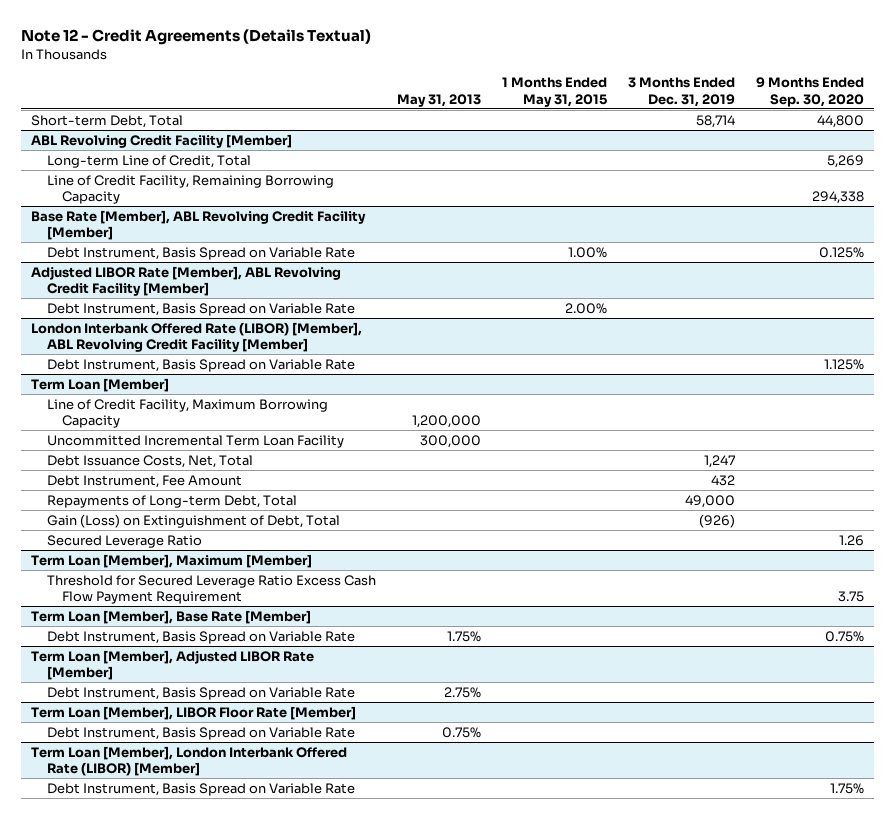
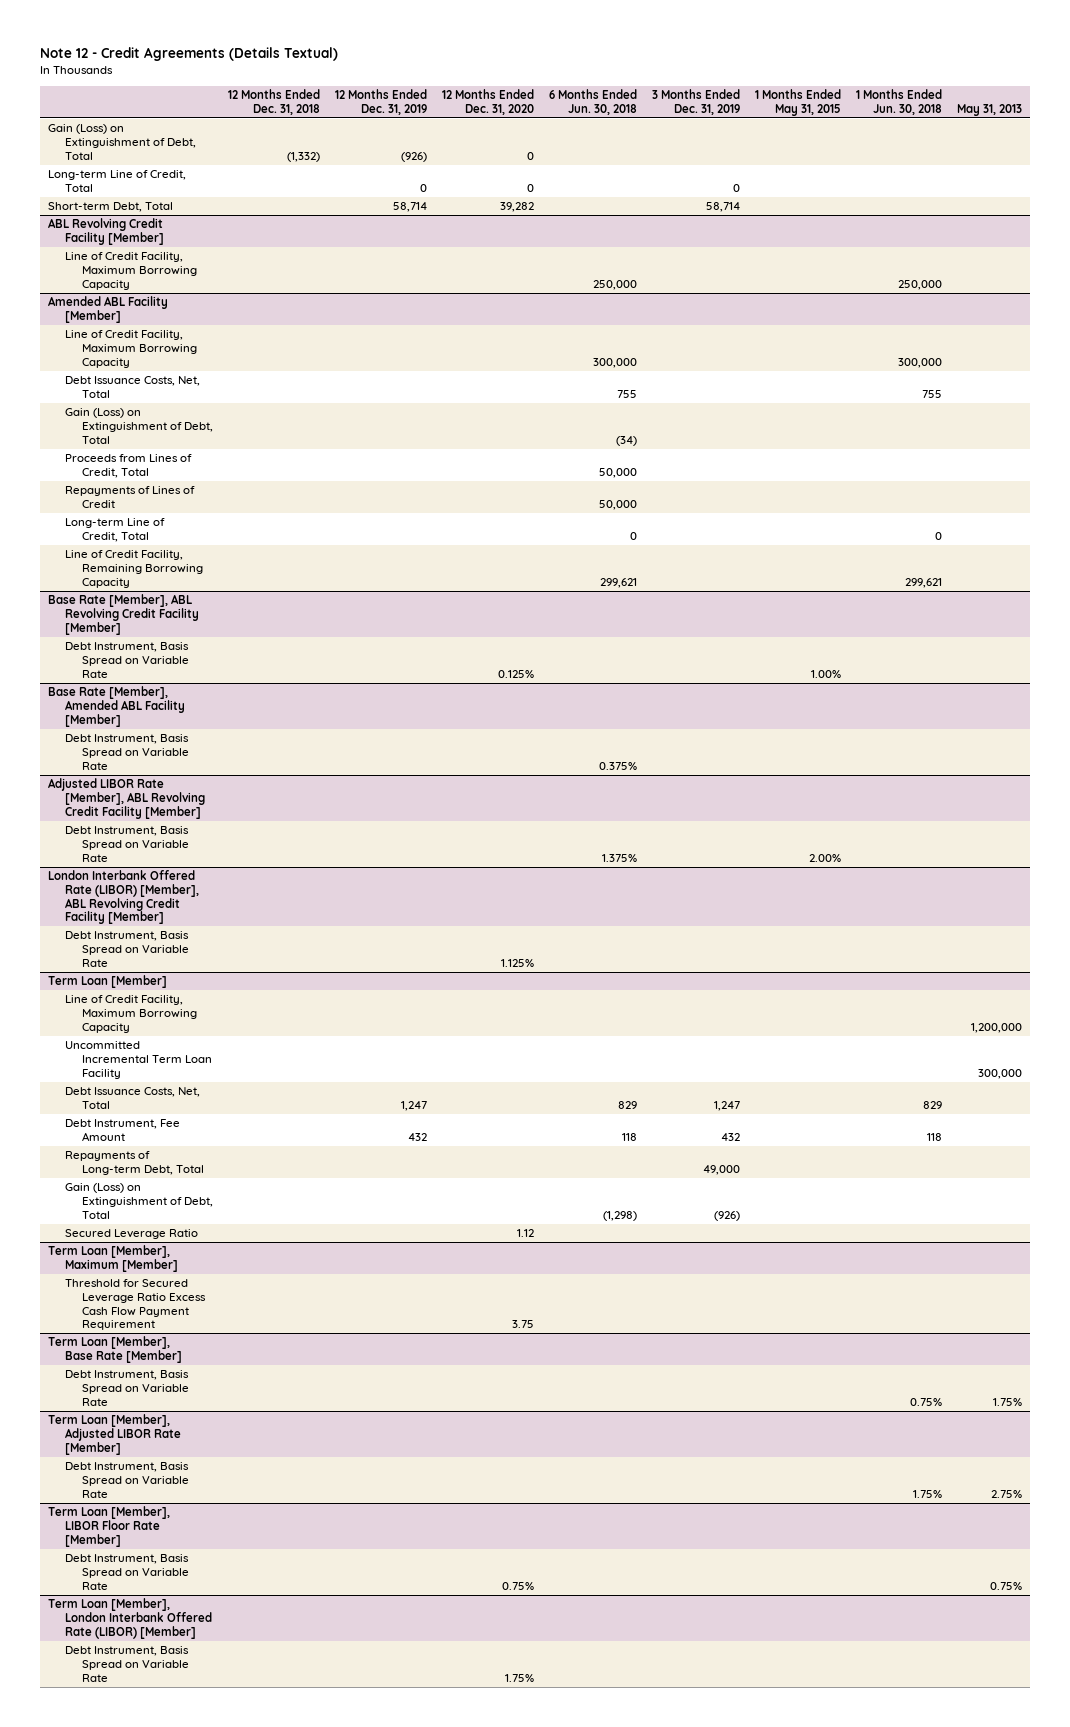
[755,77,864,107] 9 Months Ended Sep. 30, 2020 -> none
none -> [228,89,321,115] 12 Months Ended Dec. 31, 2018
none -> [335,89,428,115] 12 Months Ended Dec. 31, 2019
none -> [442,89,535,115] 12 Months Ended Dec. 31, 2020
none -> [549,89,638,115] 6 Months Ended Jun. 30, 2018
none -> [856,89,943,115] 1 Months Ended Jun. 30, 2018
none -> [47,124,196,160] Gain (Loss) on Extinguishment of Debt, Total
none -> [47,170,186,192] Long-term Line of Credit, Total
[46,154,251,168] Long-term Line of Credit, Total -> none
[46,174,334,205] Line of Credit Facility, Remaining Borrowing Capacity -> [64,252,198,290] Line of Credit Facility, Maximum Borrowing Capacity
none -> [47,296,168,323] Amended ABL Facility [Member]
none -> [64,330,198,368] Line of Credit Facility, Maximum Borrowing Capacity
none -> [64,376,200,398] Debt Issuance Costs, Net, Total
none -> [64,408,214,444] Gain (Loss) on Extinguishment of Debt, Total
none -> [64,454,192,478] Proceeds from Lines of Credit, Total
none -> [64,486,195,508] Repayments of Lines of Credit
none -> [64,518,165,542] Long-term Line of Credit, Total
none -> [64,550,204,588] Line of Credit Facility, Remaining Borrowing Capacity
none -> [47,686,185,727] Base Rate [Member], Amended ABL Facility [Member]
none -> [64,734,190,770] Debt Instrument, Basis Spread on Variable Rate

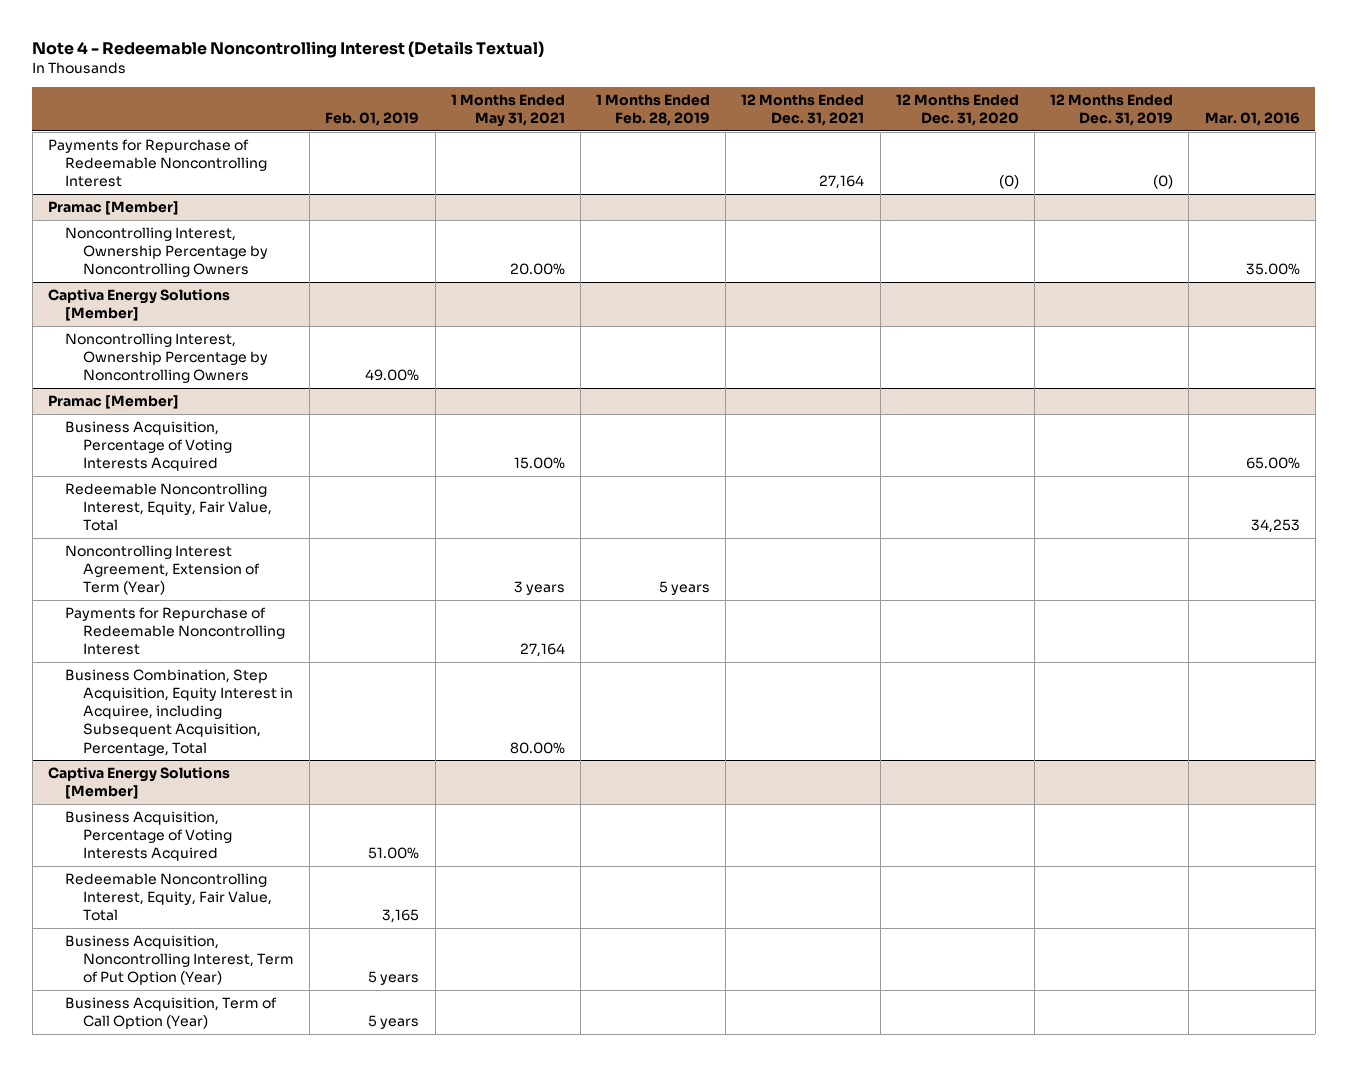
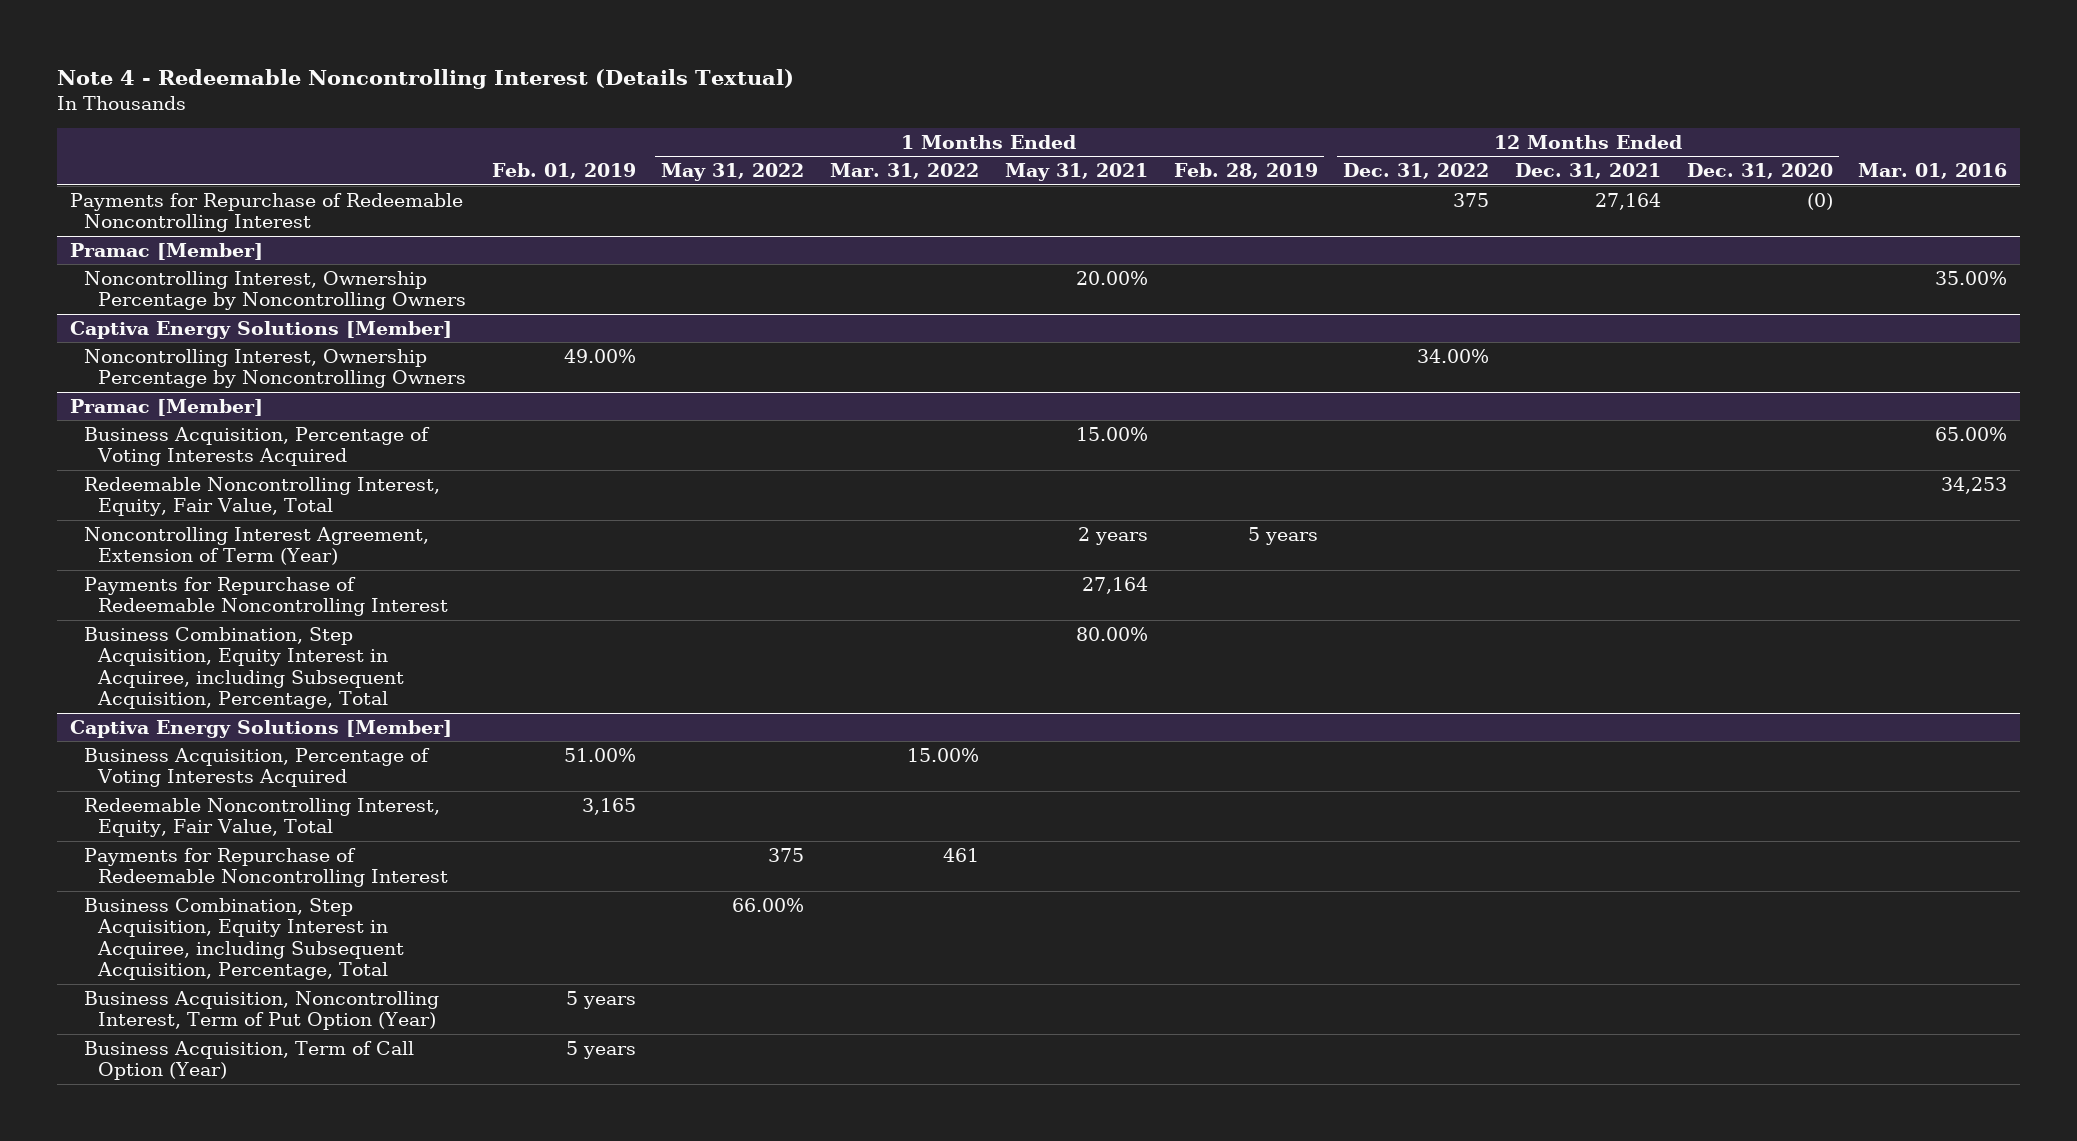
[1050,93,1174,126] 12 Months Ended Dec. 31, 2019 -> none
none -> [661,163,805,182] May 31, 2022
none -> [830,163,980,180] Mar. 31, 2022
none -> [1343,163,1490,180] Dec. 31, 2022
[513,581,565,596] 3 years -> [1077,526,1148,545] 2 years
none -> [83,847,449,888] Payments for Repurchase of Redeemable Noncontrolling Interest
none -> [83,897,405,981] Business Combination, Step Acquisition, Equity Interest in Acquiree, including Subsequent Acquisition, Percentage, Total

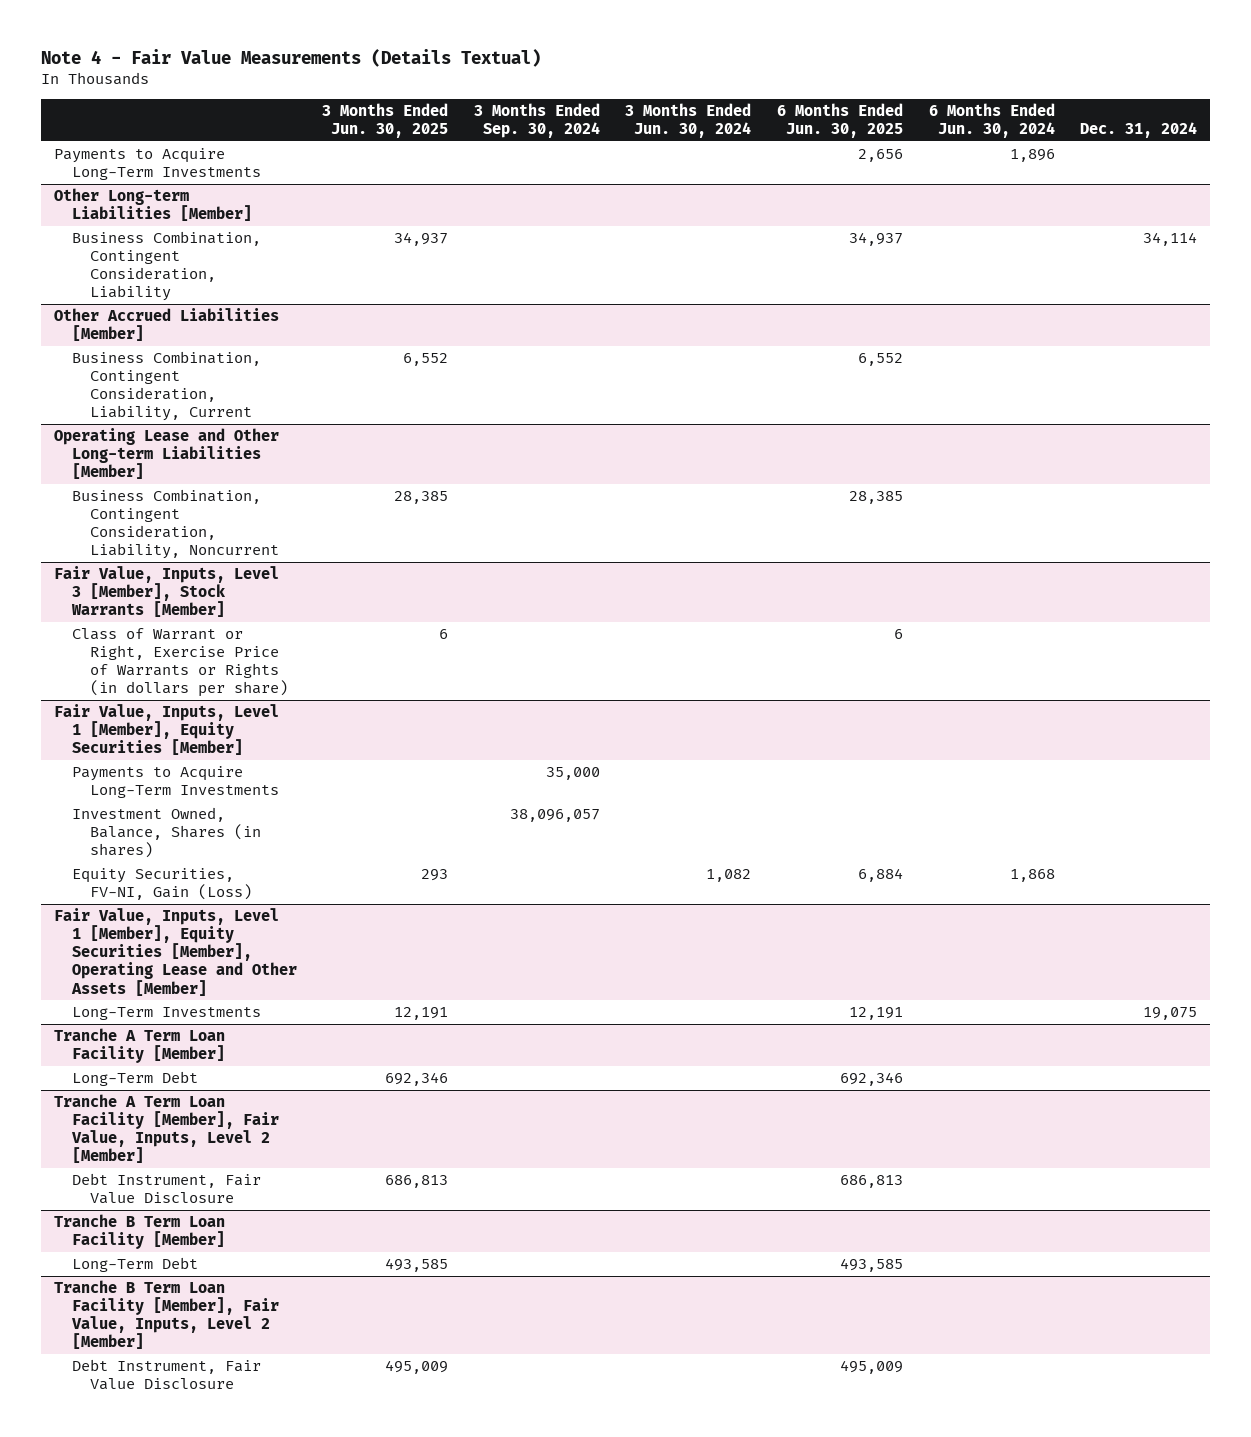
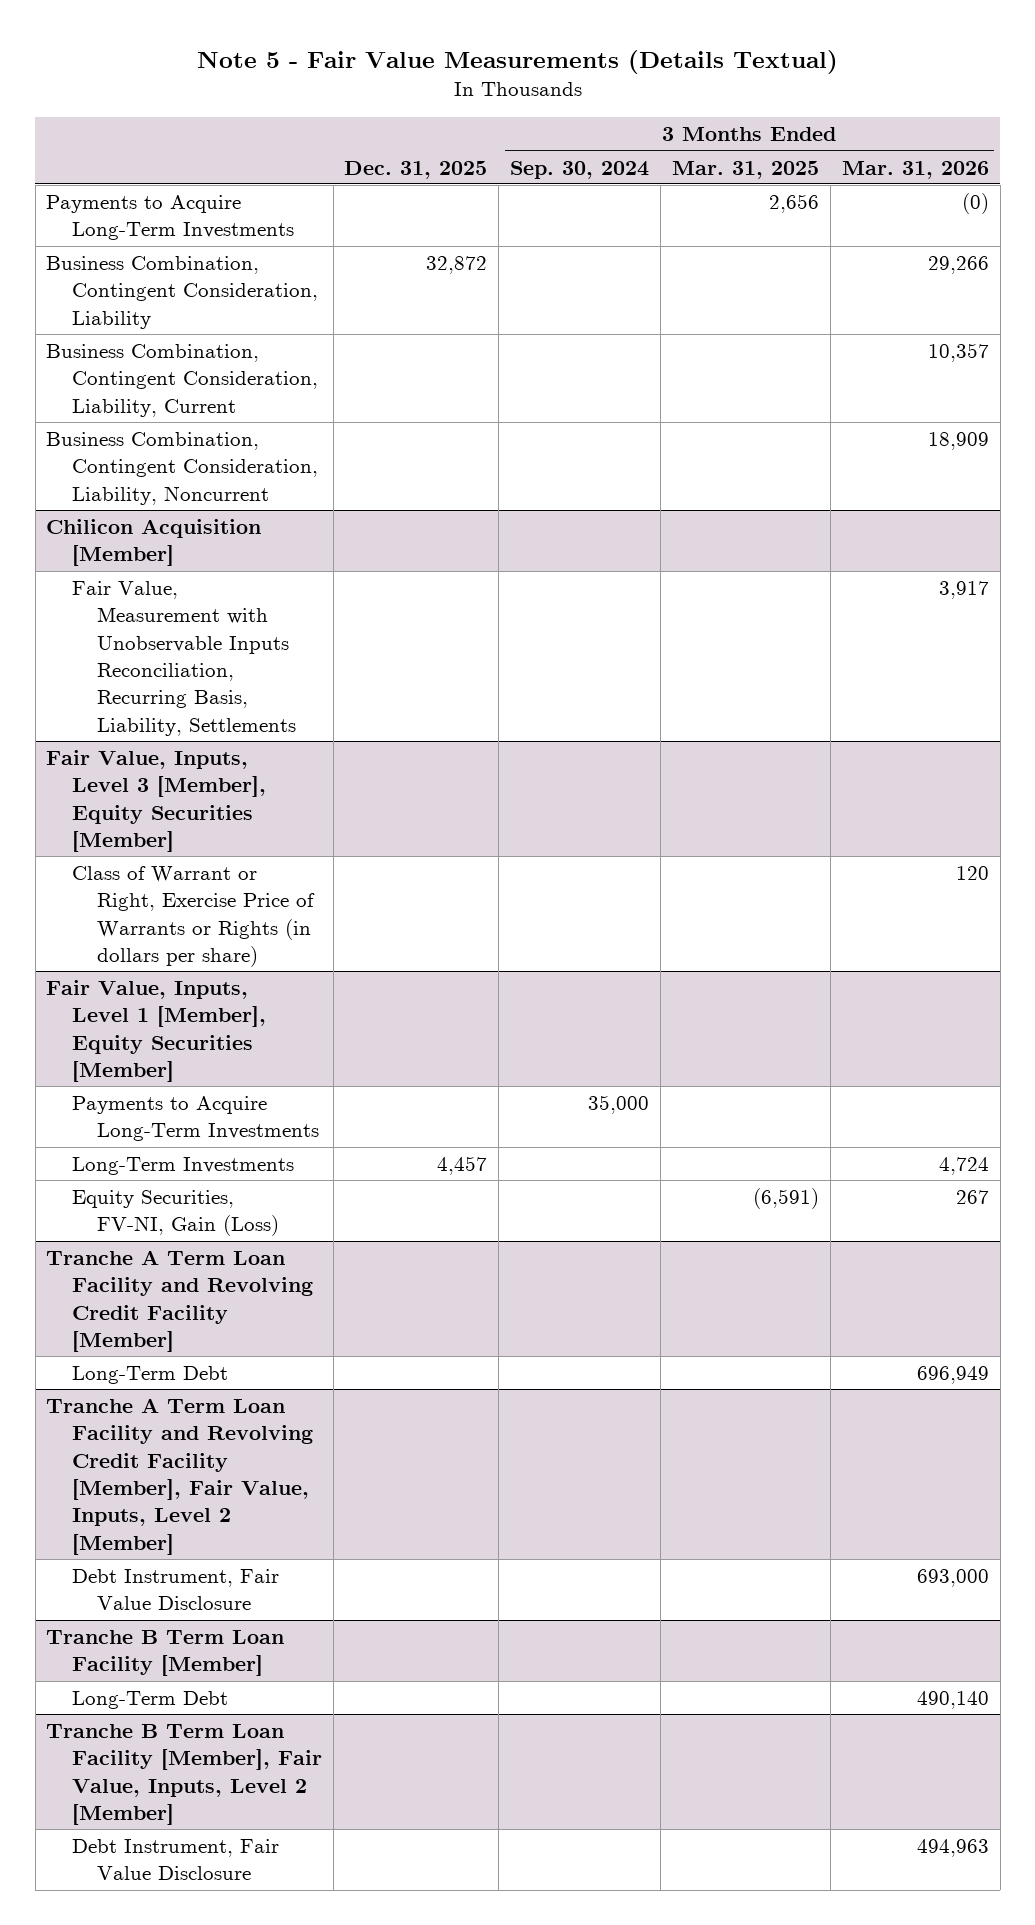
[40,48,541,67] Note 4 - Fair Value Measurements (Details Textual) -> [196,49,838,74] Note 5 - Fair Value Measurements (Details Textual)
[322,102,449,138] 3 Months Ended Jun. 30, 2025 -> none
[625,102,752,138] 3 Months Ended Jun. 30, 2024 -> none
[777,102,904,138] 6 Months Ended Jun. 30, 2025 -> none
[928,102,1055,138] 6 Months Ended Jun. 30, 2024 -> none
[1080,121,1198,138] Dec. 31, 2024 -> none
none -> [344,160,488,179] Dec. 31, 2025
none -> [671,160,819,179] Mar. 31, 2025
none -> [841,160,989,179] Mar. 31, 2026
[53,188,252,222] Other Long-term Liabilities [Member] -> none
[71,231,261,302] Business Combination, Contingent Consideration, Liability -> none
[53,308,279,342] Other Accrued Liabilities [Member] -> none
[71,351,261,422] Business Combination, Contingent Consideration, Liability, Current -> none
[53,428,279,480] Operating Lease and Other Long-term Liabilities [Member] -> none
[71,489,279,560] Business Combination, Contingent Consideration, Liability, Noncurrent -> none
none -> [46,255,318,329] Business Combination, Contingent Consideration, Liability
none -> [46,343,318,417] Business Combination, Contingent Consideration, Liability, Current
none -> [46,431,318,505] Business Combination, Contingent Consideration, Liability, Noncurrent
none -> [46,518,262,567] Chilicon Acquisition [Member]
none -> [71,580,296,736] Fair Value, Measurement with Unobservable Inputs Reconciliation, Recurring Basis, Liability, Settlements
[53,566,279,618] Fair Value, Inputs, Level 3 [Member], Stock Warrants [Member] -> [46,749,266,852] Fair Value, Inputs, Level 3 [Member], Equity Securities [Member]
[71,807,261,859] Investment Owned, Balance, Shares (in shares) -> none
none -> [71,1156,294,1175] Long-Term Investments
[53,908,297,996] Fair Value, Inputs, Level 1 [Member], Equity Securities [Member], Operating Lease and Other Assets [Member] -> none
[71,1007,261,1021] Long-Term Investments -> none
[53,1028,225,1064] Tranche A Term Loan Facility [Member] -> none
[71,1071,198,1087] Long-Term Debt -> none
none -> [46,1249,313,1352] Tranche A Term Loan Facility and Revolving Credit Facility [Member]
none -> [71,1365,228,1384] Long-Term Debt
[53,1094,279,1164] Tranche A Term Loan Facility [Member], Fair Value, Inputs, Level 2 [Member] -> [46,1397,313,1555] Tranche A Term Loan Facility and Revolving Credit Facility [Member], Fair Value, Inputs, Level 2 [Member]

